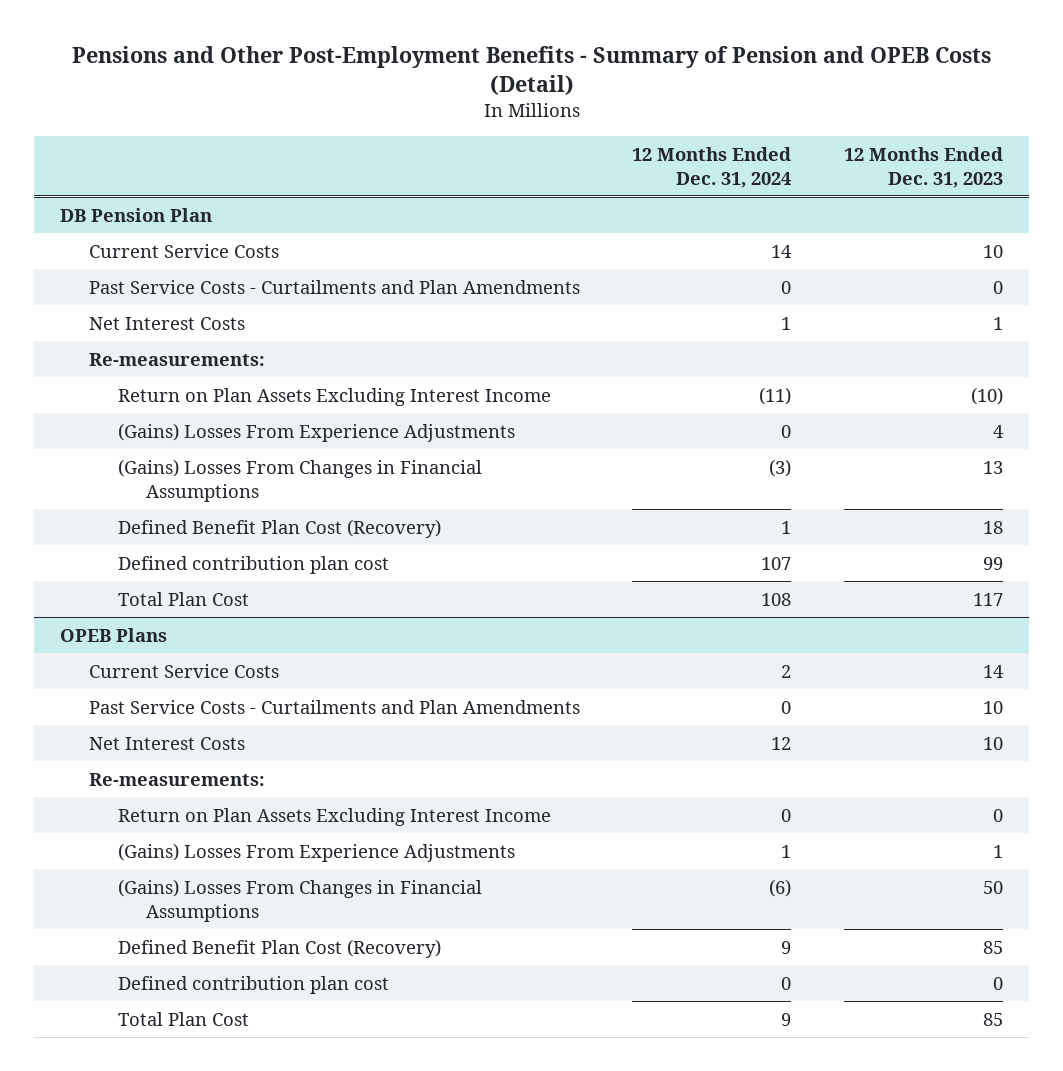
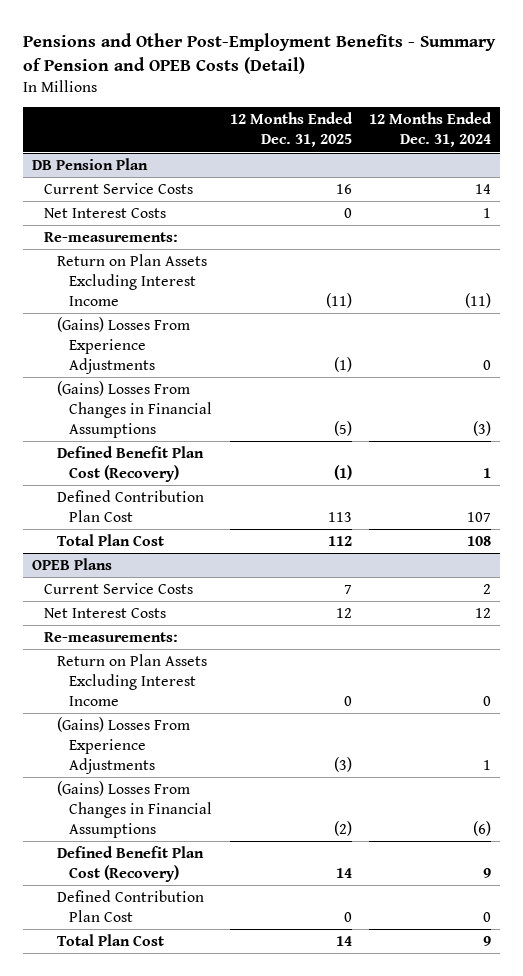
[844,146,1004,188] 12 Months Ended Dec. 31, 2023 -> none
none -> [229,112,353,148] 12 Months Ended Dec. 31, 2025
[88,279,580,294] Past Service Costs - Curtailments and Plan Amendments -> none
[117,555,389,574] Defined contribution plan cost -> [56,489,204,522] Defined Contribution Plan Cost
[88,699,580,714] Past Service Costs - Curtailments and Plan Amendments -> none
[117,975,389,994] Defined contribution plan cost -> [56,889,204,922] Defined Contribution Plan Cost

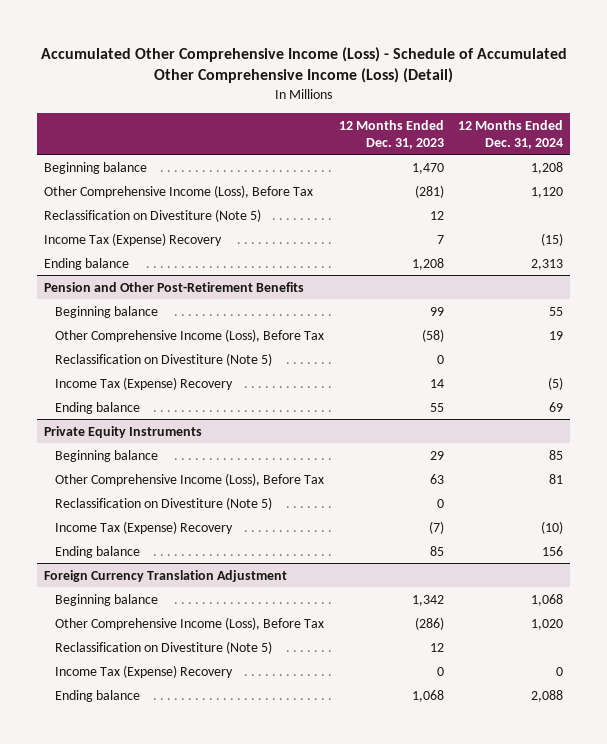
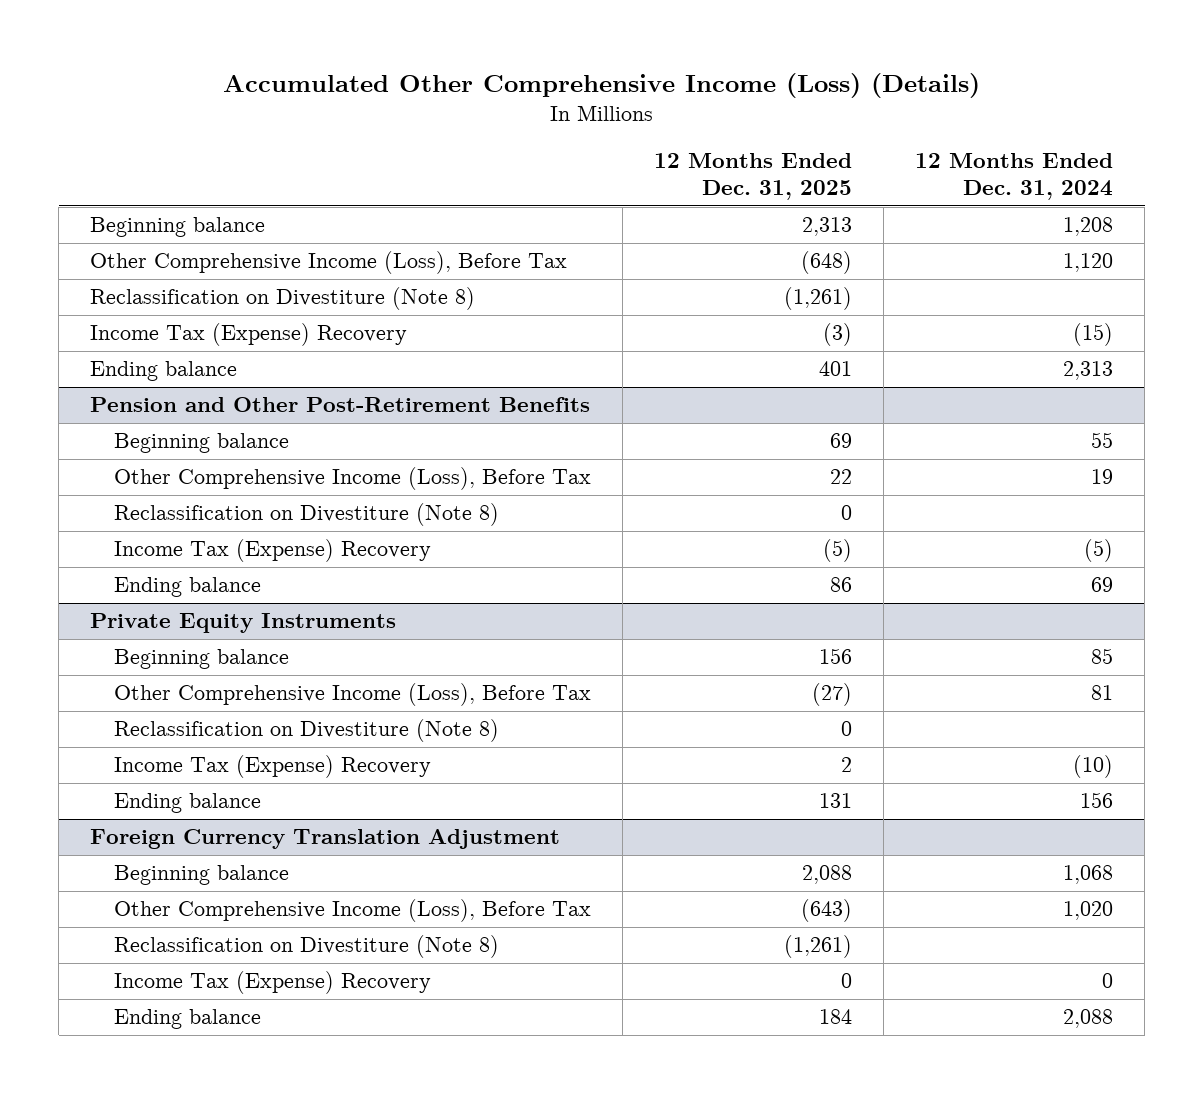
[40,46,567,84] Accumulated Other Comprehensive Income (Loss) - Schedule of Accumulated Other Comprehensive Income (Loss) (Detail) -> [222,73,980,99] Accumulated Other Comprehensive Income (Loss) (Details)
[338,119,444,149] 12 Months Ended Dec. 31, 2023 -> none
none -> [654,152,853,201] 12 Months Ended Dec. 31, 2025
[44,208,262,222] Reclassification on Divestiture (Note 5) -> [90,287,476,311] Reclassification on Divestiture (Note 8)
[55,352,273,366] Reclassification on Divestiture (Note 5) -> [114,503,500,527] Reclassification on Divestiture (Note 8)
[55,496,273,510] Reclassification on Divestiture (Note 5) -> [114,719,500,743] Reclassification on Divestiture (Note 8)
[55,640,273,654] Reclassification on Divestiture (Note 5) -> [114,935,500,959] Reclassification on Divestiture (Note 8)

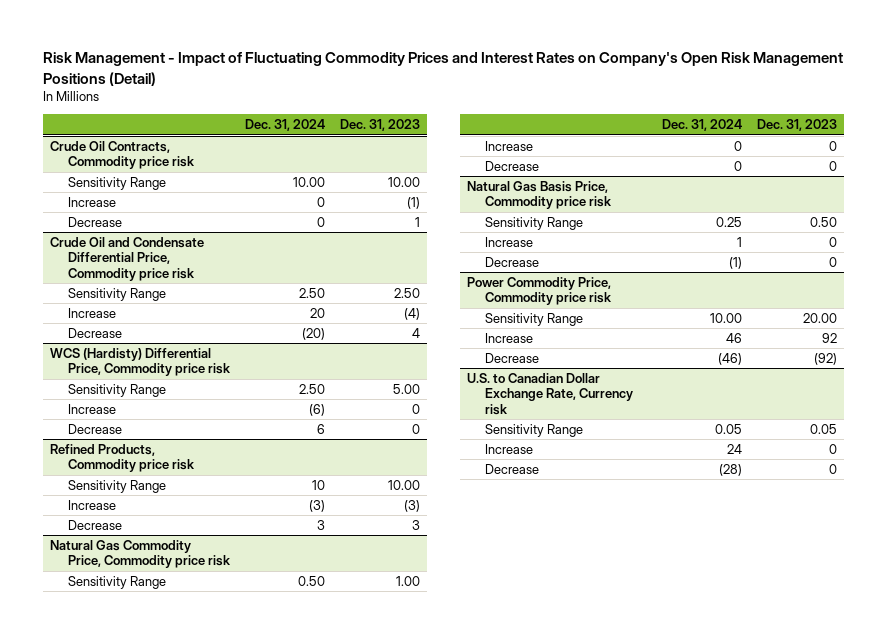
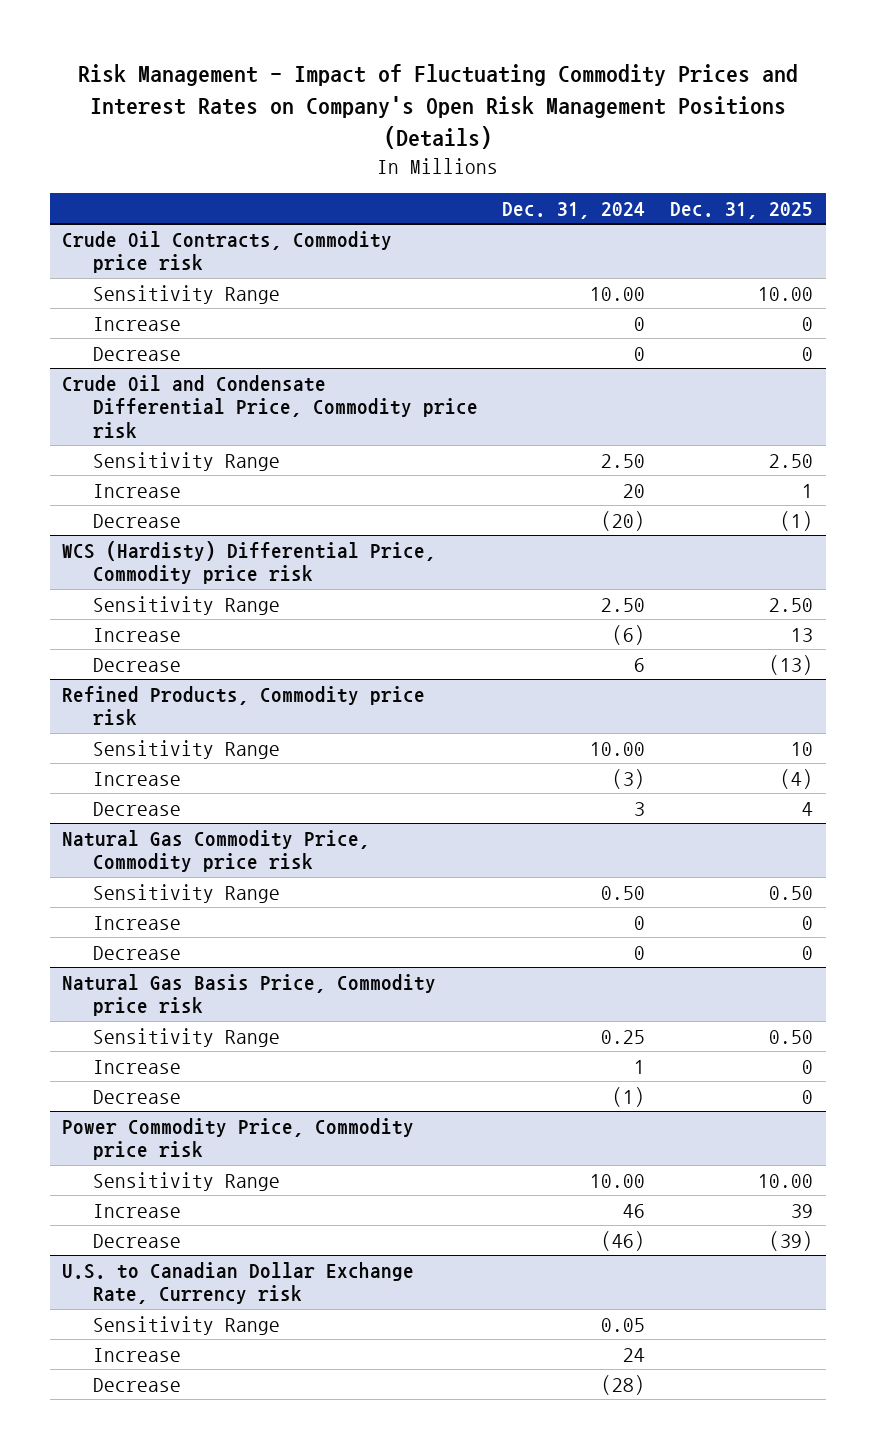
[42,52,843,86] Risk Management - Impact of Fluctuating Commodity Prices and Interest Rates on Company's Open Risk Management Positions (Detail) -> [77,64,798,150] Risk Management - Impact of Fluctuating Commodity Prices and Interest Rates on Company's Open Risk Management Positions (Details)
[339,119,420,132] Dec. 31, 2023 -> none
none -> [670,201,814,219] Dec. 31, 2025
[312,479,326,490] 10 -> [590,741,646,756] 10.00

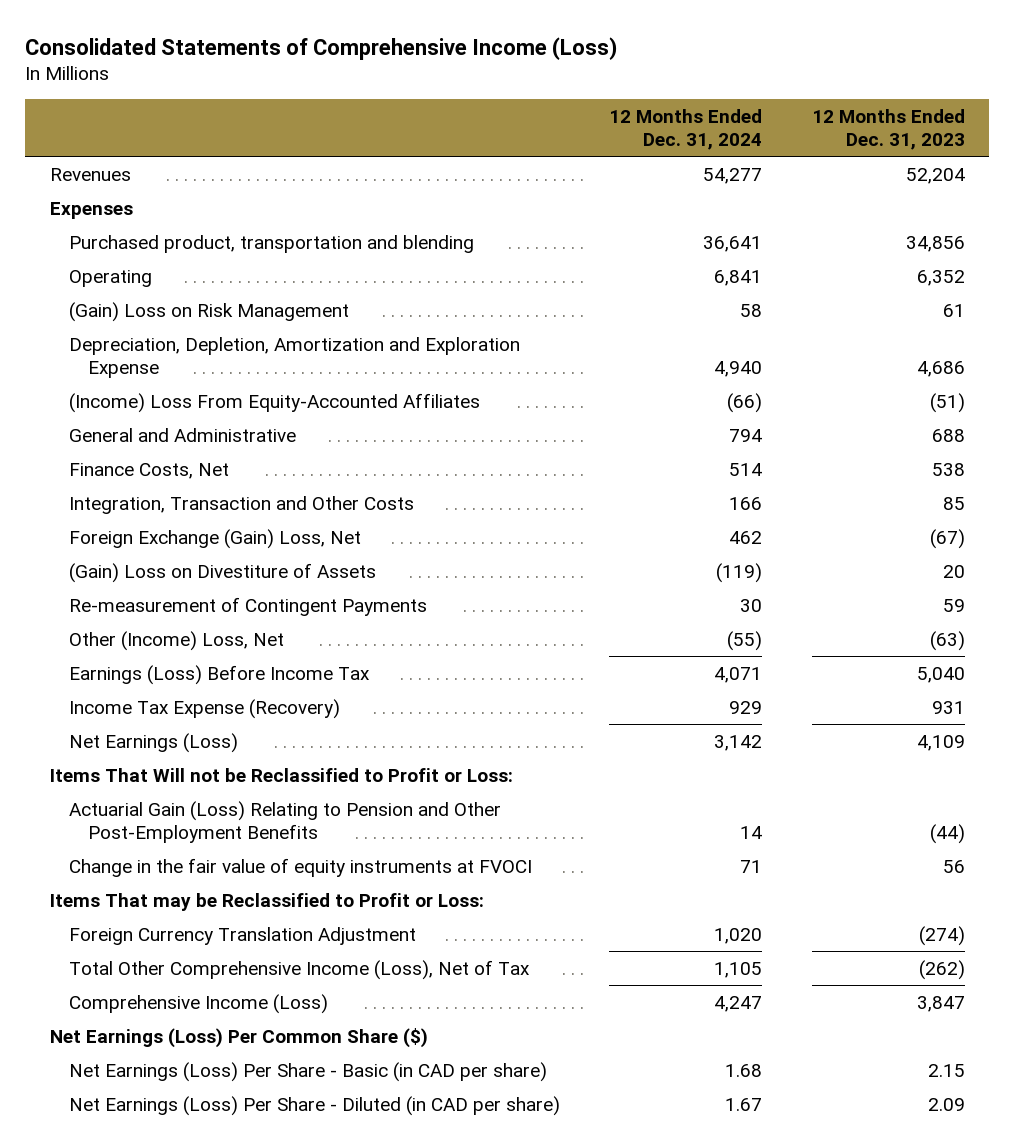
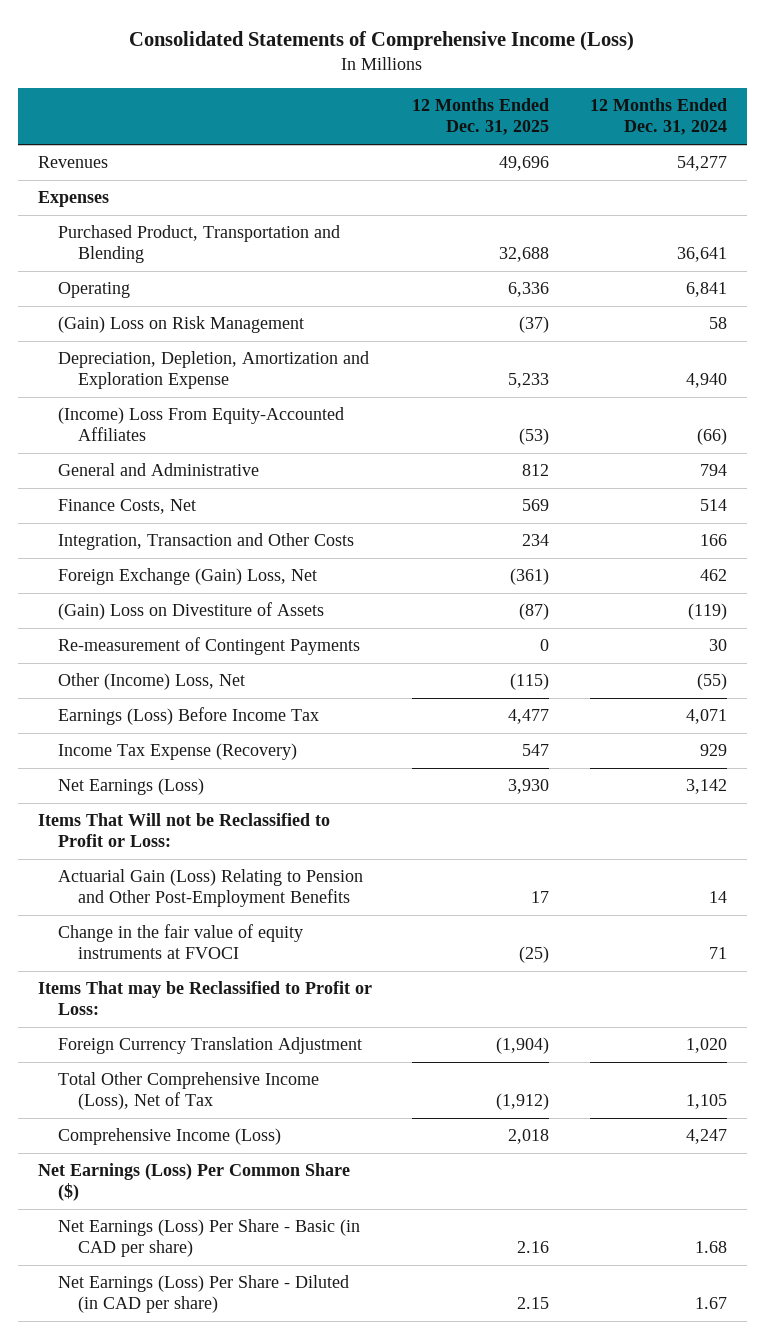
[811,108,965,150] 12 Months Ended Dec. 31, 2023 -> none
none -> [412,98,550,136] 12 Months Ended Dec. 31, 2025
[68,234,474,253] Purchased product, transportation and blending -> [57,225,340,264] Purchased Product, Transportation and Blending

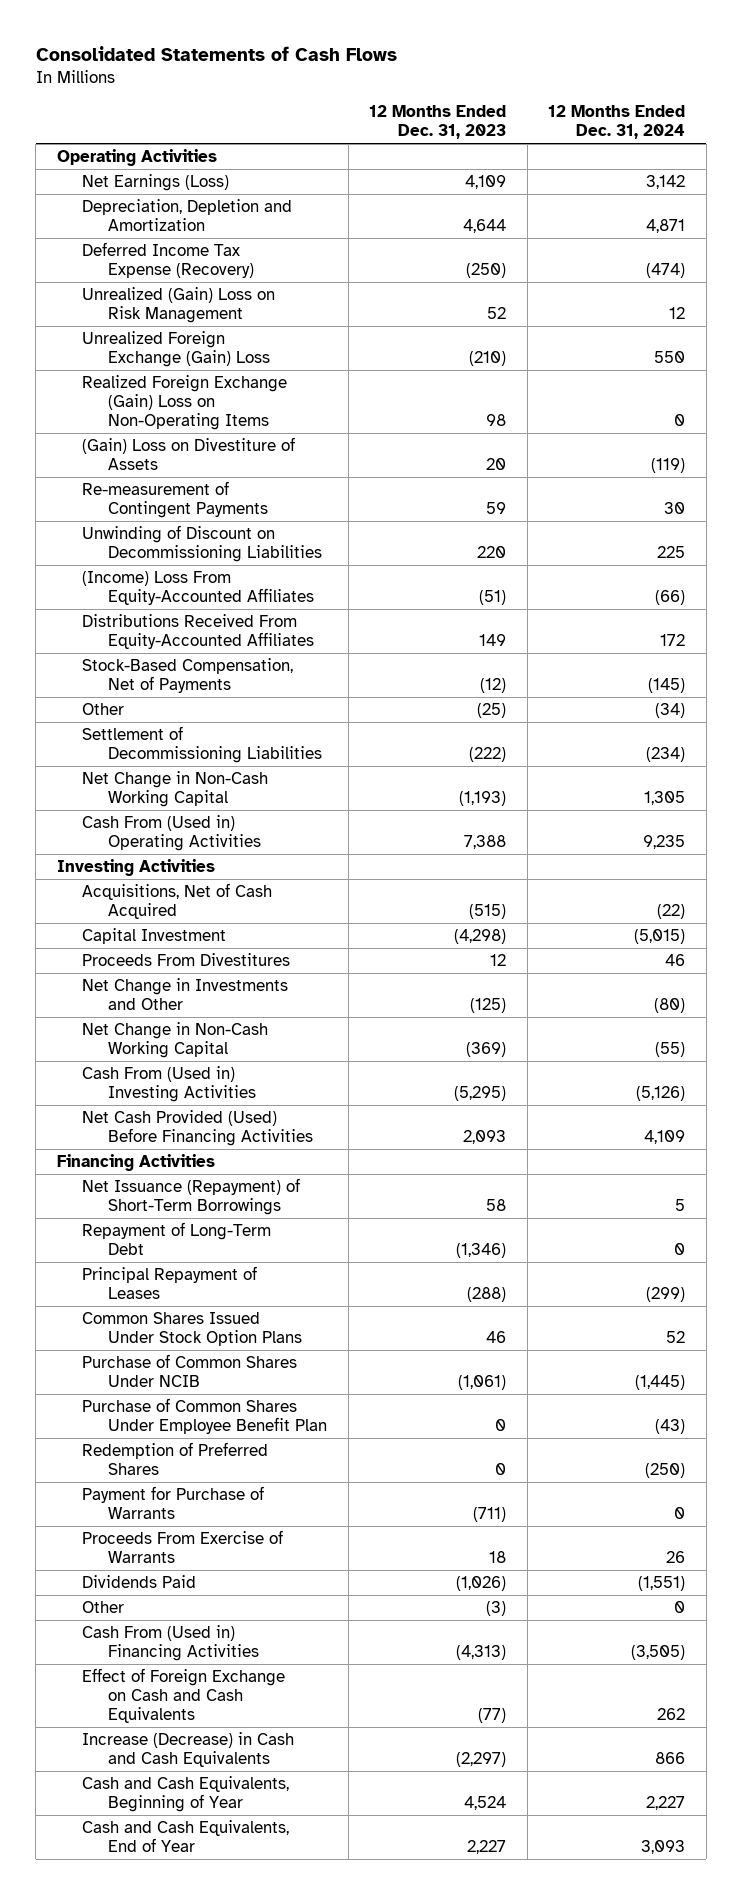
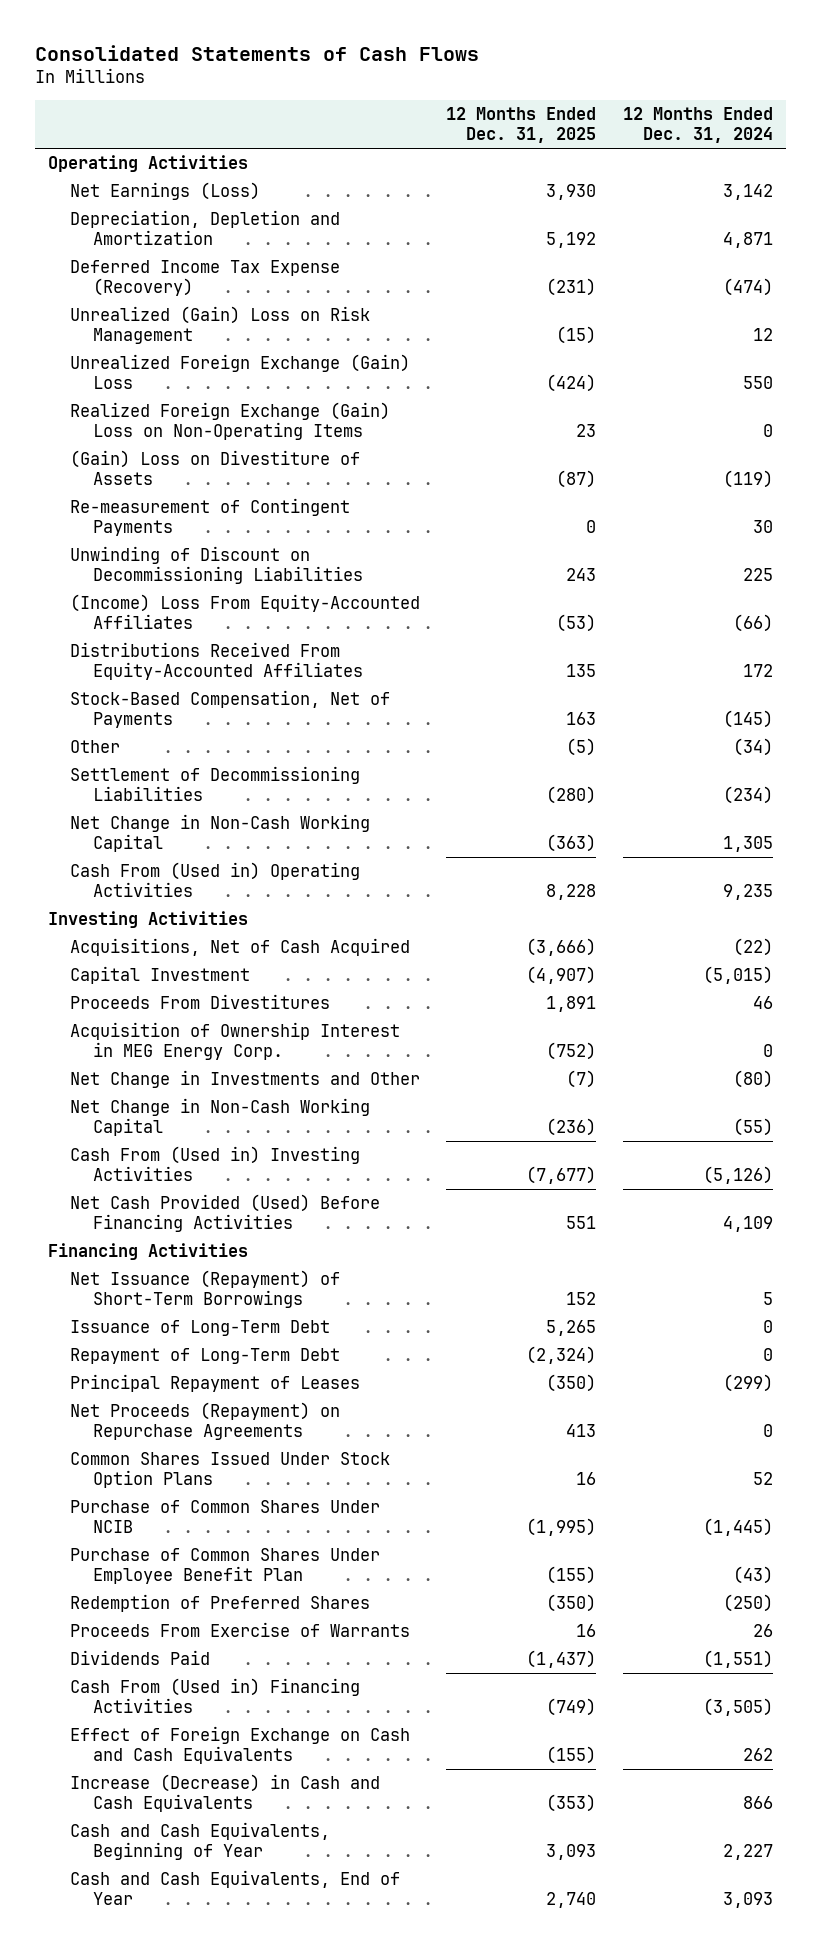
[369,105,507,140] 12 Months Ended Dec. 31, 2023 -> none
none -> [446,107,597,144] 12 Months Ended Dec. 31, 2025
none -> [70,1021,401,1061] Acquisition of Ownership Interest in MEG Energy Corp.
none -> [70,1319,331,1336] Issuance of Long-Term Debt
none -> [70,1401,341,1441] Net Proceeds (Repayment) on Repurchase Agreements
[82,1486,265,1520] Payment for Purchase of Warrants -> none
[82,1601,125,1614] Other -> none

